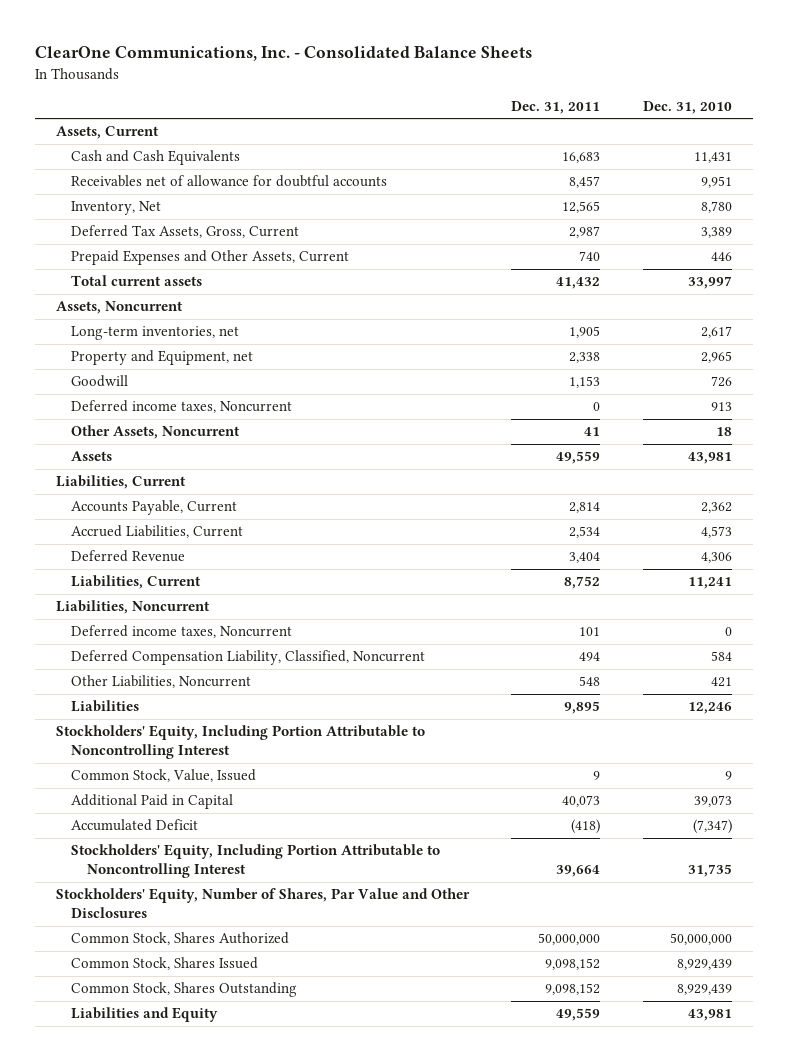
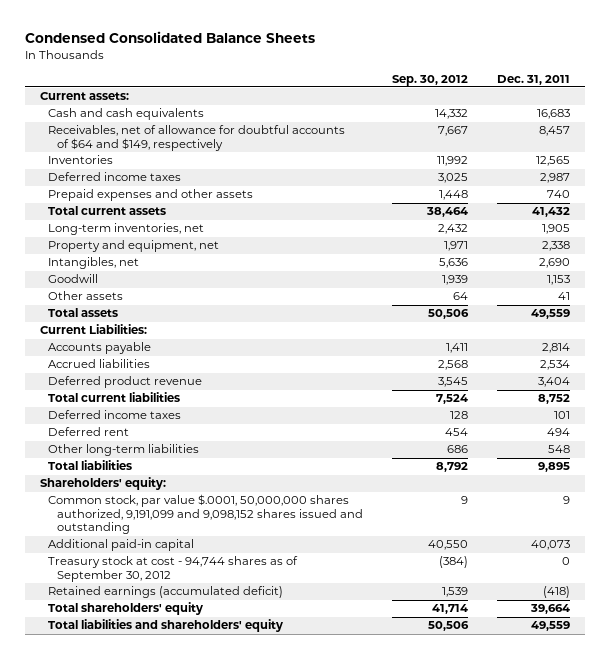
[34,46,532,62] ClearOne Communications, Inc. - Consolidated Balance Sheets -> [25,30,316,43] Condensed Consolidated Balance Sheets
[642,101,732,115] Dec. 31, 2010 -> none
none -> [392,74,469,86] Sep. 30, 2012
[55,126,159,140] Assets, Current -> [39,92,129,101] Current assets:
[71,150,241,166] Cash and Cash Equivalents -> [48,108,205,121] Cash and cash equivalents
[71,175,388,188] Receivables net of allowance for doubtful accounts -> [48,125,346,151] Receivables, net of allowance for doubtful accounts of $64 and $149, respectively
[71,201,162,216] Inventory, Net -> [48,155,114,165] Inventories
[71,225,300,239] Deferred Tax Assets, Gross, Current -> [48,172,182,182] Deferred income taxes
[71,250,350,266] Prepaid Expenses and Other Assets, Current -> [48,189,254,202] Prepaid expenses and other assets
[55,301,183,315] Assets, Noncurrent -> none
[71,350,254,366] Property and Equipment, net -> [48,240,220,253] Property and equipment, net
none -> [48,257,140,270] Intangibles, net
[71,400,293,414] Deferred income taxes, Noncurrent -> none
[55,600,210,615] Liabilities, Noncurrent -> none
[55,888,470,919] Stockholders' Equity, Number of Shares, Par Value and Other Disclosures -> none
[71,932,290,946] Common Stock, Shares Authorized -> none
[71,957,259,971] Common Stock, Shares Issued -> none
[71,982,298,998] Common Stock, Shares Outstanding -> none
[71,425,241,440] Other Assets, Noncurrent -> [48,291,124,301] Other assets
[71,451,113,462] Assets -> [48,308,119,318] Total assets
[55,475,186,490] Liabilities, Current -> [39,324,147,335] Current Liabilities:
[71,500,238,516] Accounts Payable, Current -> [48,342,152,355] Accounts payable
[71,525,244,539] Accrued Liabilities, Current -> [48,359,151,369] Accrued liabilities
[71,550,186,563] Deferred Revenue -> [48,376,203,389] Deferred product revenue
[71,575,202,590] Liabilities, Current -> [48,392,181,403] Total current liabilities
[71,625,293,639] Deferred income taxes, Noncurrent -> [48,410,182,420] Deferred income taxes
[71,650,426,666] Deferred Compensation Liability, Classified, Noncurrent -> [48,427,130,437] Deferred rent
[71,675,252,689] Other Liabilities, Noncurrent -> [48,444,200,457] Other long-term liabilities
[71,700,140,713] Liabilities -> [48,460,133,471] Total liabilities
[55,725,425,760] Stockholders' Equity, Including Portion Attributable to Noncontrolling Interest -> [39,477,166,491] Shareholders' equity:
[71,769,257,783] Common Stock, Value, Issued -> [48,494,364,535] Common stock, par value $.0001, 50,000,000 shares authorized, 9,191,099 and 9,098,152 shares issued and outstanding
[71,794,234,810] Additional Paid in Capital -> [48,539,195,552] Additional paid-in capital
none -> [48,556,299,582] Treasury stock at cost - 94,744 shares as of September 30, 2012
[71,819,199,832] Accumulated Deficit -> [48,586,284,599] Retained earnings (accumulated deficit)
[71,844,441,879] Stockholders' Equity, Including Portion Attributable to Noncontrolling Interest -> [48,602,204,616] Total shareholders' equity
[71,1007,219,1023] Liabilities and Equity -> [48,619,284,633] Total liabilities and shareholders' equity

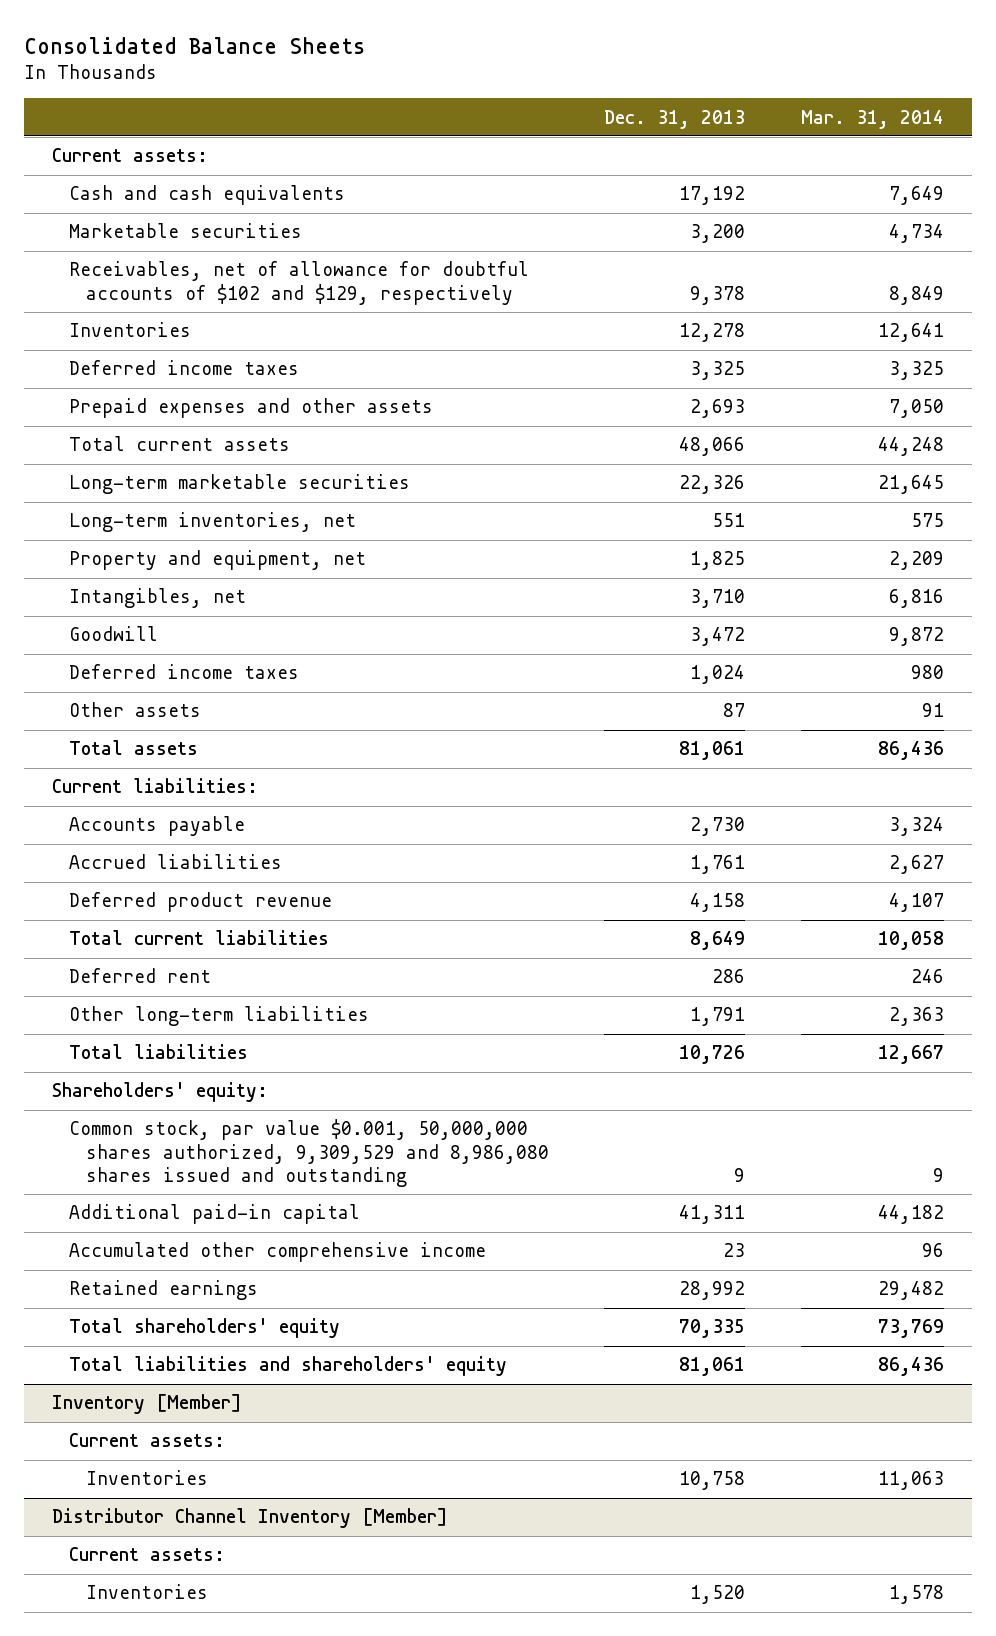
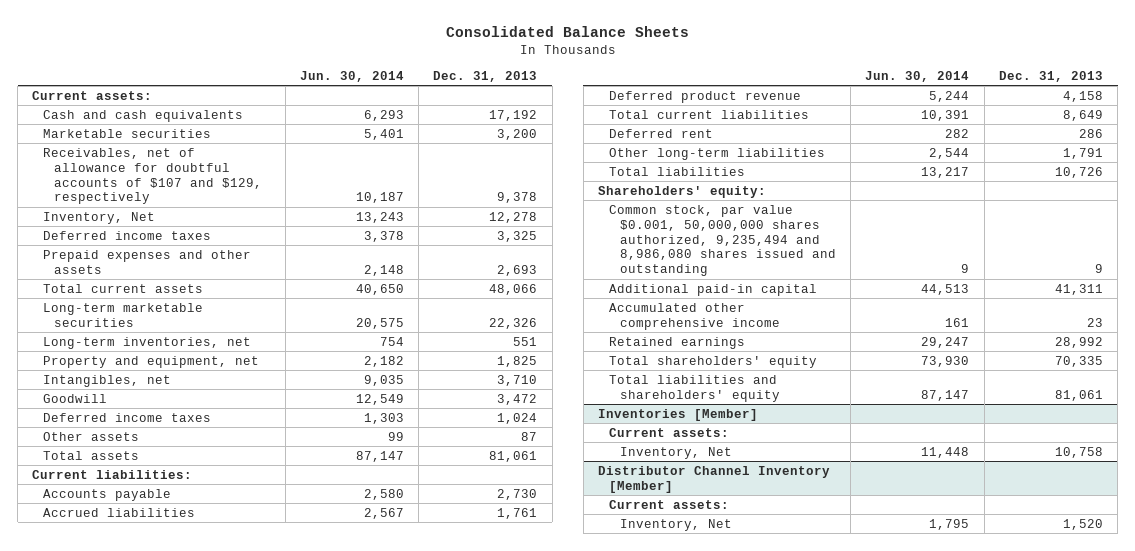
[801,109,945,129] Mar. 31, 2014 -> none
none -> [299,70,404,82] Jun. 30, 2014
[68,261,529,305] Receivables, net of allowance for doubtful accounts of $102 and $129, respectively -> [43,147,263,205] Receivables, net of allowance for doubtful accounts of $107 and $129, respectively
[68,322,191,338] Inventories -> [43,211,156,224] Inventory, Net
[68,1119,549,1187] Common stock, par value $0.001, 50,000,000 shares authorized, 9,309,529 and 8,986,080 shares issued and outstanding -> [608,204,836,277] Common stock, par value $0.001, 50,000,000 shares authorized, 9,235,494 and 8,986,080 shares issued and outstanding
[51,1394,242,1415] Inventory [Member] -> none
none -> [597,408,758,421] Inventories [Member]
[85,1470,208,1486] Inventories -> [619,446,732,459] Inventory, Net
[85,1584,208,1600] Inventories -> [619,518,732,531] Inventory, Net

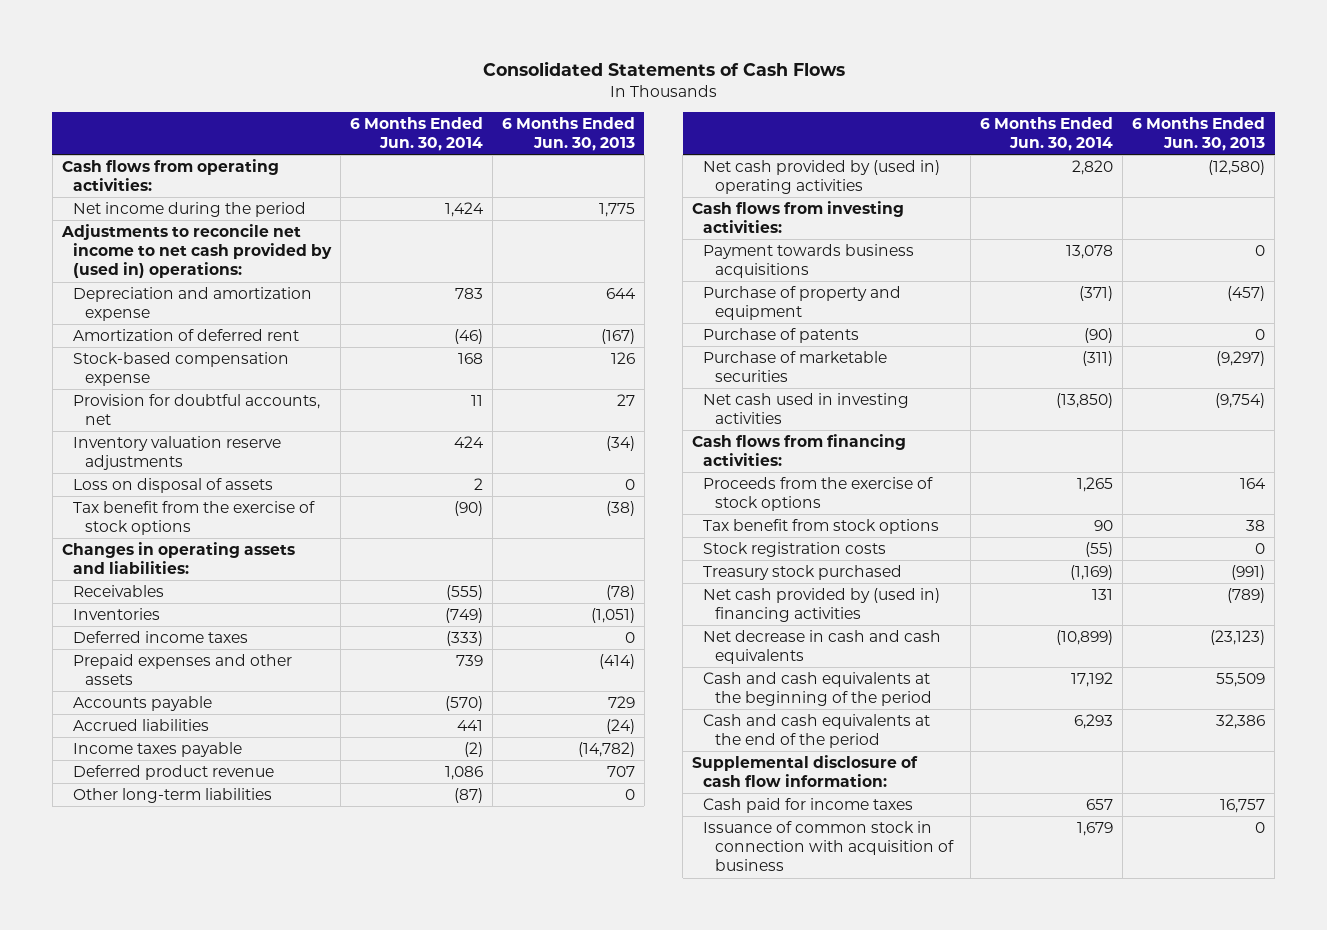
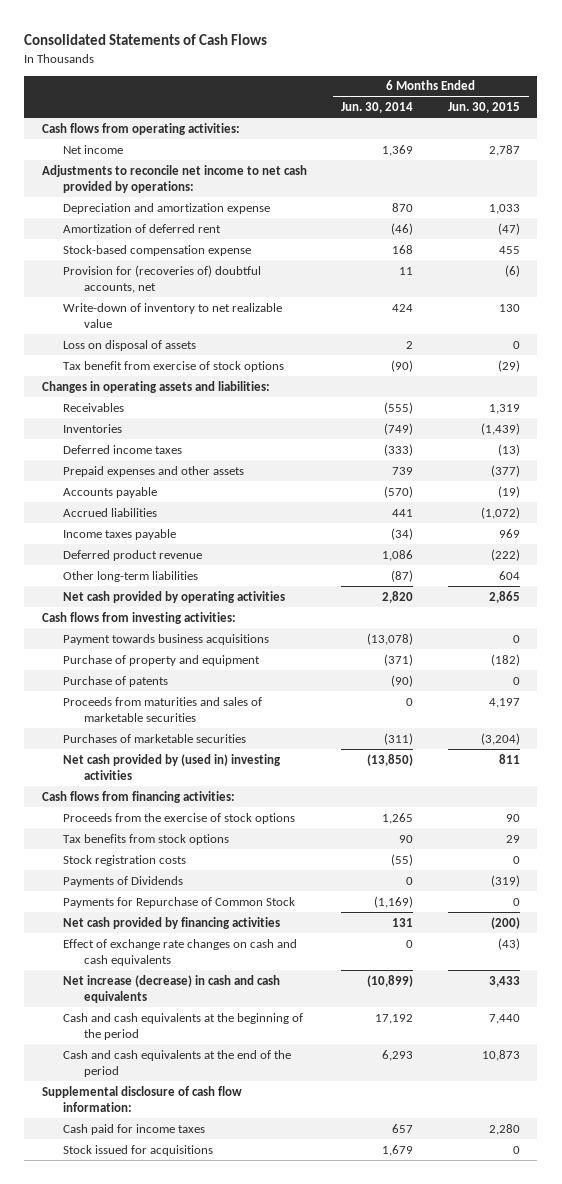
[502,116,636,151] 6 Months Ended Jun. 30, 2013 -> none
none -> [448,102,521,114] Jun. 30, 2015
[73,202,307,218] Net income during the period -> none
none -> [62,144,123,154] Net income
[60,224,333,279] Adjustments to reconcile net income to net cash provided by (used in) operations: -> [41,164,307,193] Adjustments to reconcile net income to net cash provided by operations:
[455,288,484,300] 783 -> [392,202,414,212] 870
[73,394,321,426] Provision for doubtful accounts, net -> [62,264,261,293] Provision for (recoveries of) doubtful accounts, net
[73,436,282,471] Inventory valuation reserve adjustments -> [62,302,282,328] Write-down of inventory to net realizable value
[73,501,316,536] Tax benefit from the exercise of stock options -> [62,360,284,372] Tax benefit from exercise of stock options
[464,742,484,758] (2) -> [391,527,414,540] (34)
[703,160,941,195] Net cash provided by (used in) operating activities -> [62,590,285,603] Net cash provided by operating activities
[1066,245,1114,260] 13,078 -> [367,632,414,645] (13,078)
none -> [62,696,262,722] Proceeds from maturities and sales of marketable securities
[703,351,888,383] Purchase of marketable securities -> [62,733,246,743] Purchases of marketable securities
[703,393,910,425] Net cash used in investing activities -> [62,753,281,780] Net cash provided by (used in) investing activities
[703,519,940,535] Tax benefit from stock options -> [62,833,229,845] Tax benefits from stock options
none -> [62,875,183,887] Payments of Dividends
[703,565,903,581] Treasury stock purchased -> [62,896,295,908] Payments for Repurchase of Common Stock
[703,588,941,623] Net cash provided by (used in) financing activities -> [62,916,280,929] Net cash provided by financing activities
none -> [62,938,297,966] Effect of exchange rate changes on cash and cash equivalents
[703,630,942,665] Net decrease in cash and cash equivalents -> [62,974,280,1003] Net increase (decrease) in cash and cash equivalents
[703,821,954,872] Issuance of common stock in connection with acquisition of business -> [62,1144,213,1156] Stock issued for acquisitions

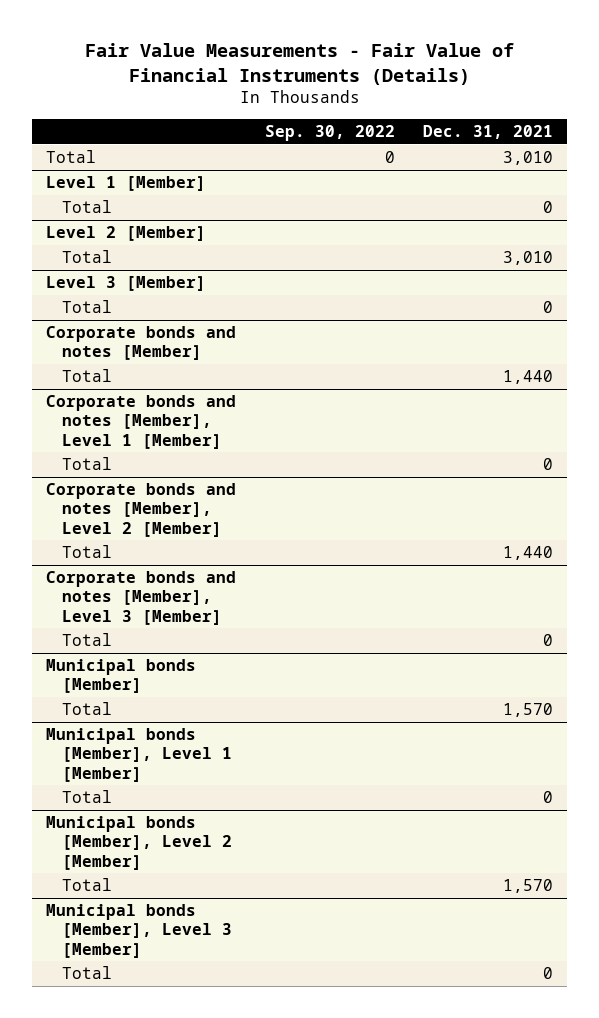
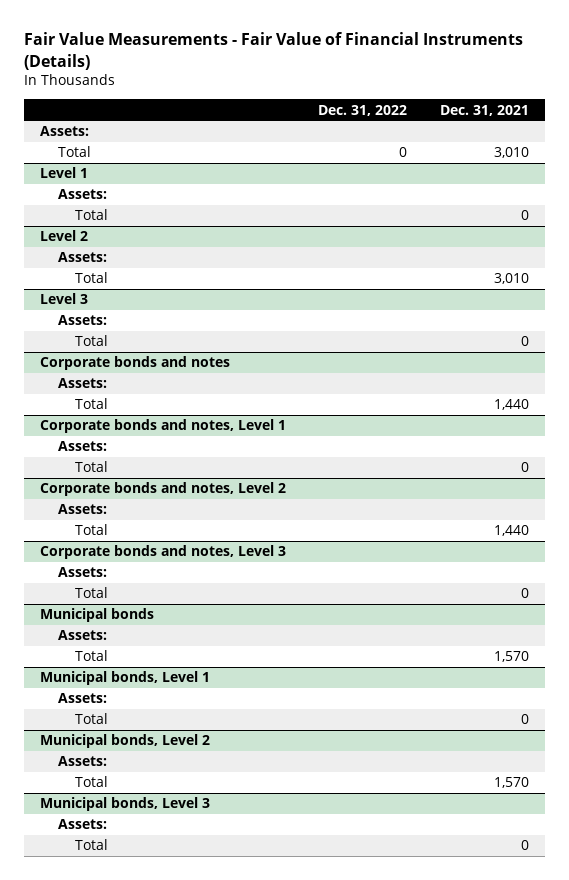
[264,125,395,142] Sep. 30, 2022 -> none
none -> [318,104,408,116] Dec. 31, 2022
none -> [40,126,90,137] Assets:
[46,176,207,192] Level 1 [Member] -> [40,167,89,179] Level 1
none -> [57,189,107,200] Assets:
[46,226,207,242] Level 2 [Member] -> [40,230,89,242] Level 2
none -> [57,252,107,263] Assets:
[46,276,207,292] Level 3 [Member] -> [40,293,89,305] Level 3
none -> [57,315,107,326] Assets:
[46,326,237,361] Corporate bonds and notes [Member] -> [40,356,231,371] Corporate bonds and notes
none -> [57,378,107,389] Assets:
[46,395,237,449] Corporate bonds and notes [Member], Level 1 [Member] -> [40,419,287,434] Corporate bonds and notes, Level 1
none -> [57,441,107,452] Assets:
[46,483,237,537] Corporate bonds and notes [Member], Level 2 [Member] -> [40,482,287,497] Corporate bonds and notes, Level 2
none -> [57,504,107,515] Assets:
[46,571,237,625] Corporate bonds and notes [Member], Level 3 [Member] -> [40,545,287,560] Corporate bonds and notes, Level 3
none -> [57,567,107,578] Assets:
[46,659,197,694] Municipal bonds [Member] -> [40,608,155,623] Municipal bonds
none -> [57,630,107,641] Assets:
[46,728,233,782] Municipal bonds [Member], Level 1 [Member] -> [40,671,211,686] Municipal bonds, Level 1
none -> [57,693,107,704] Assets:
[46,816,233,870] Municipal bonds [Member], Level 2 [Member] -> [40,734,211,749] Municipal bonds, Level 2
none -> [57,756,107,767] Assets:
[46,904,233,958] Municipal bonds [Member], Level 3 [Member] -> [40,797,211,812] Municipal bonds, Level 3
none -> [57,819,107,830] Assets:

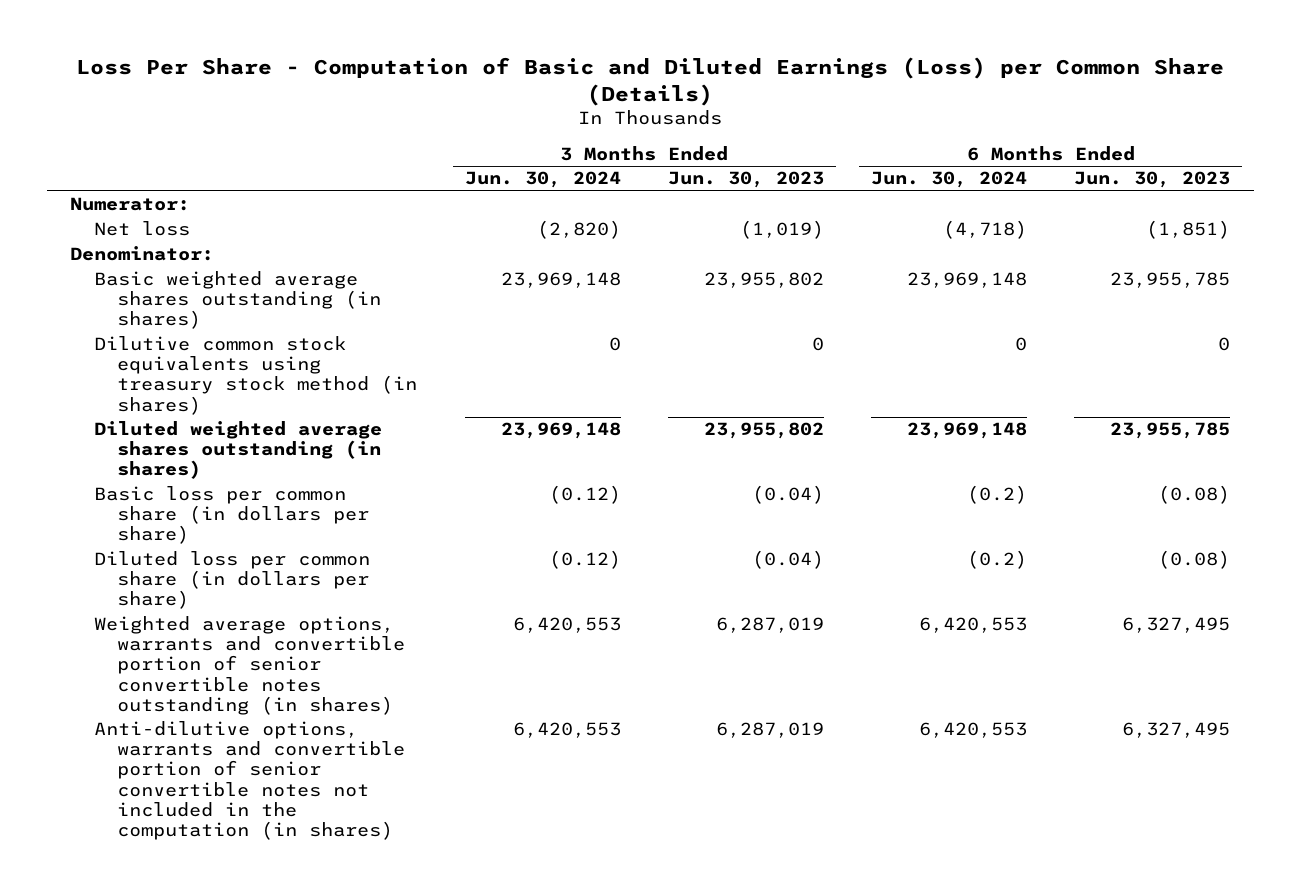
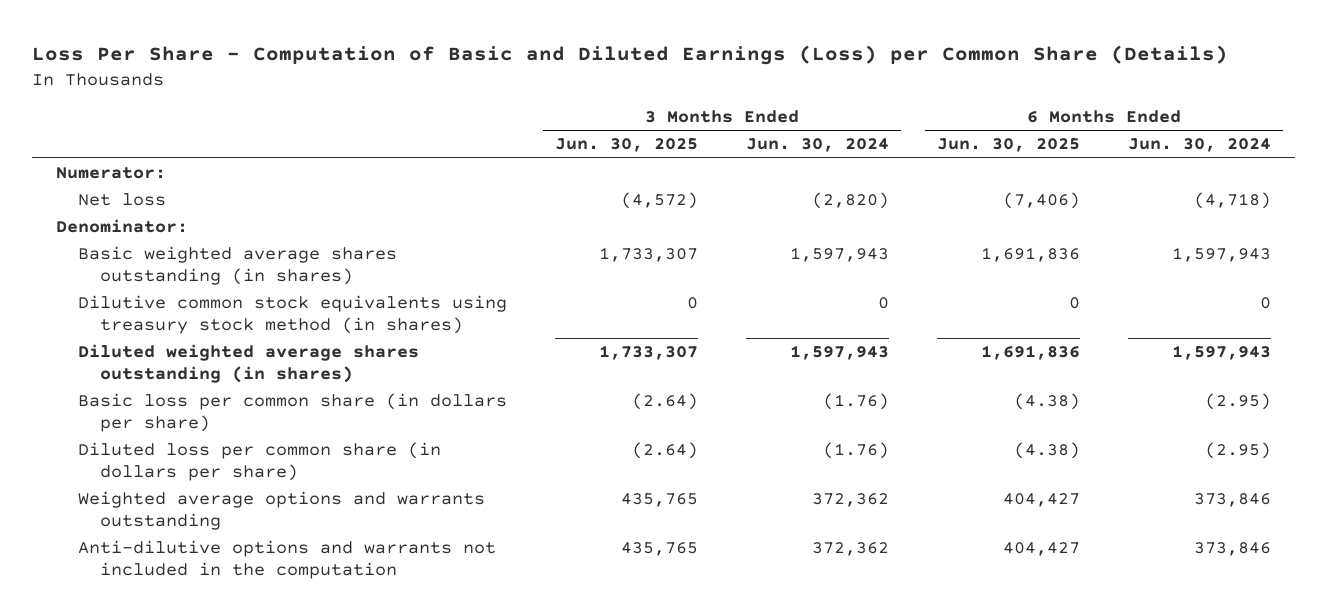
[667,171,824,189] Jun. 30, 2023 -> none
[1074,171,1231,189] Jun. 30, 2023 -> none
none -> [554,138,698,153] Jun. 30, 2025
none -> [936,138,1080,153] Jun. 30, 2025
[500,272,621,289] 23,969,148 -> [789,246,889,262] 1,597,943
[907,272,1028,289] 23,969,148 -> [1171,246,1271,262] 1,597,943
[500,422,621,440] 23,969,148 -> [789,344,889,360] 1,597,943
[907,422,1028,440] 23,969,148 -> [1171,344,1271,360] 1,597,943
[548,485,621,505] (0.12) -> [822,392,889,410] (1.76)
[967,485,1028,505] (0.2) -> [1204,392,1271,410] (2.95)
[548,550,621,570] (0.12) -> [822,441,889,459] (1.76)
[967,550,1028,570] (0.2) -> [1204,441,1271,459] (2.95)
[93,616,406,715] Weighted average options, warrants and convertible portion of senior convertible notes outstanding (in shares) -> [77,490,485,531] Weighted average options and warrants outstanding
[512,617,621,634] 6,420,553 -> [811,492,889,507] 372,362
[919,617,1028,634] 6,420,553 -> [1193,492,1271,507] 373,846
[93,721,406,840] Anti-dilutive options, warrants and convertible portion of senior convertible notes not included in the computation (in shares) -> [77,539,496,580] Anti-dilutive options and warrants not included in the computation
[512,722,621,739] 6,420,553 -> [811,541,889,556] 372,362
[919,722,1028,739] 6,420,553 -> [1193,541,1271,556] 373,846

